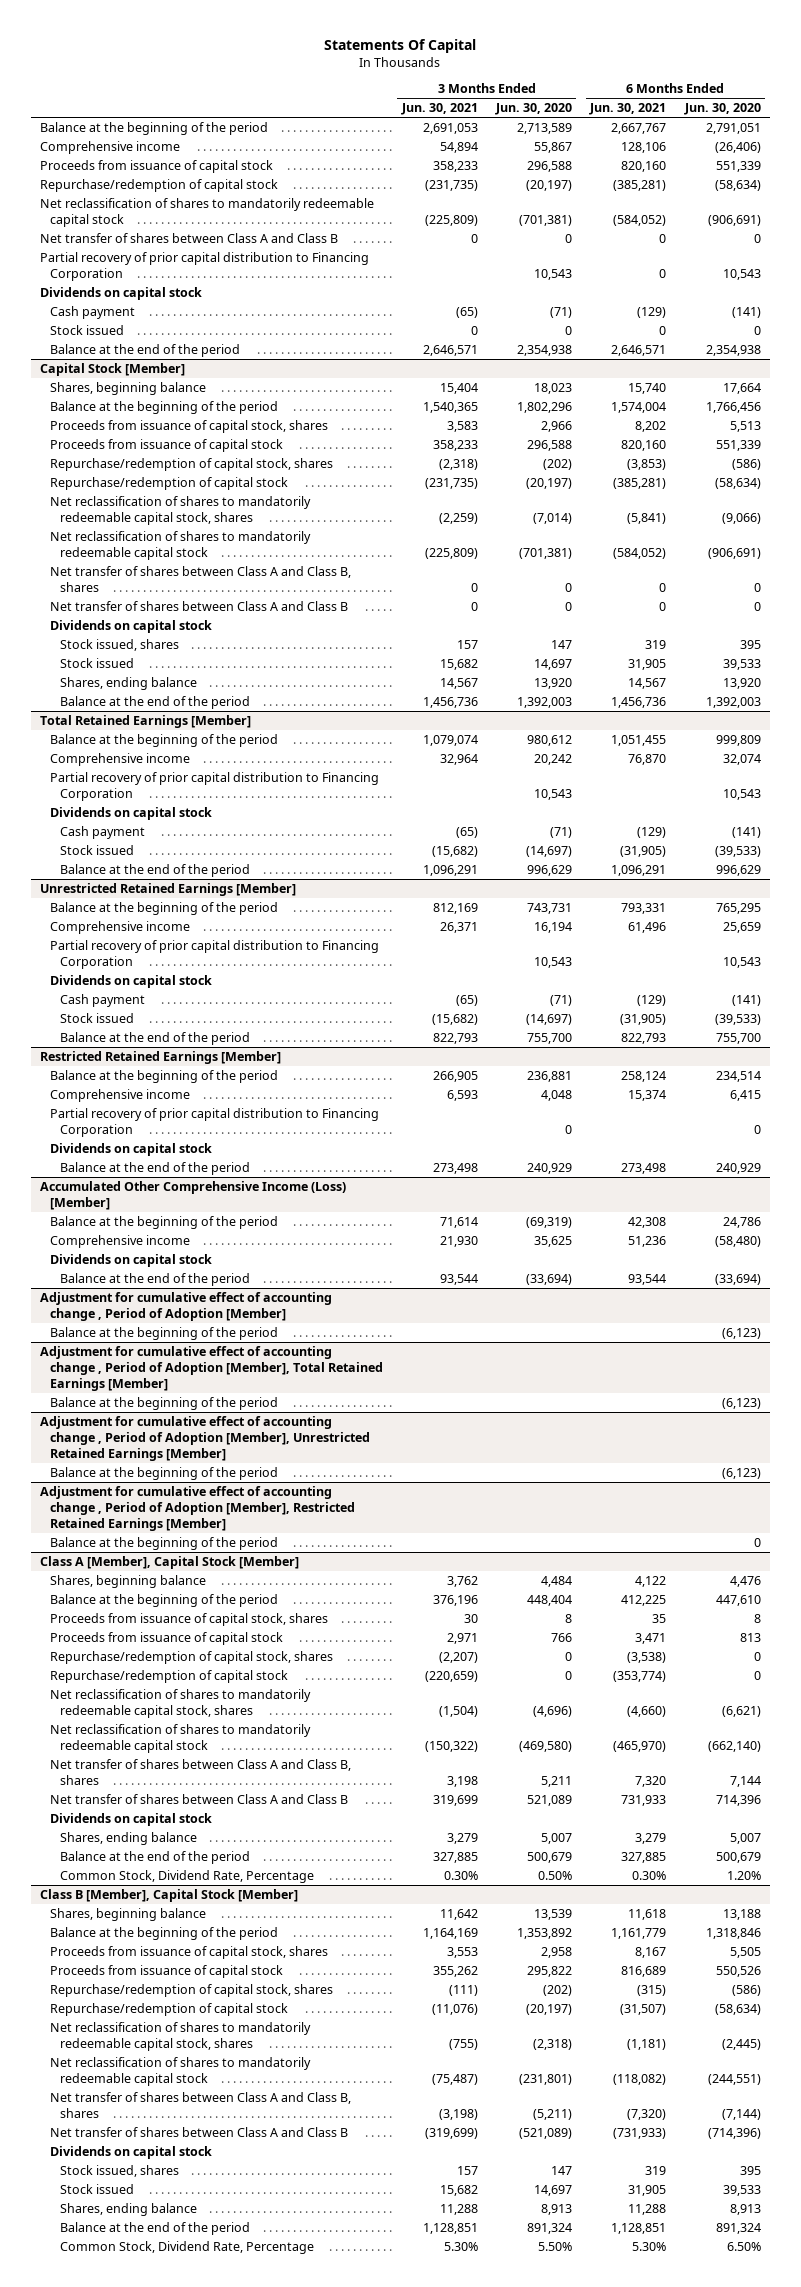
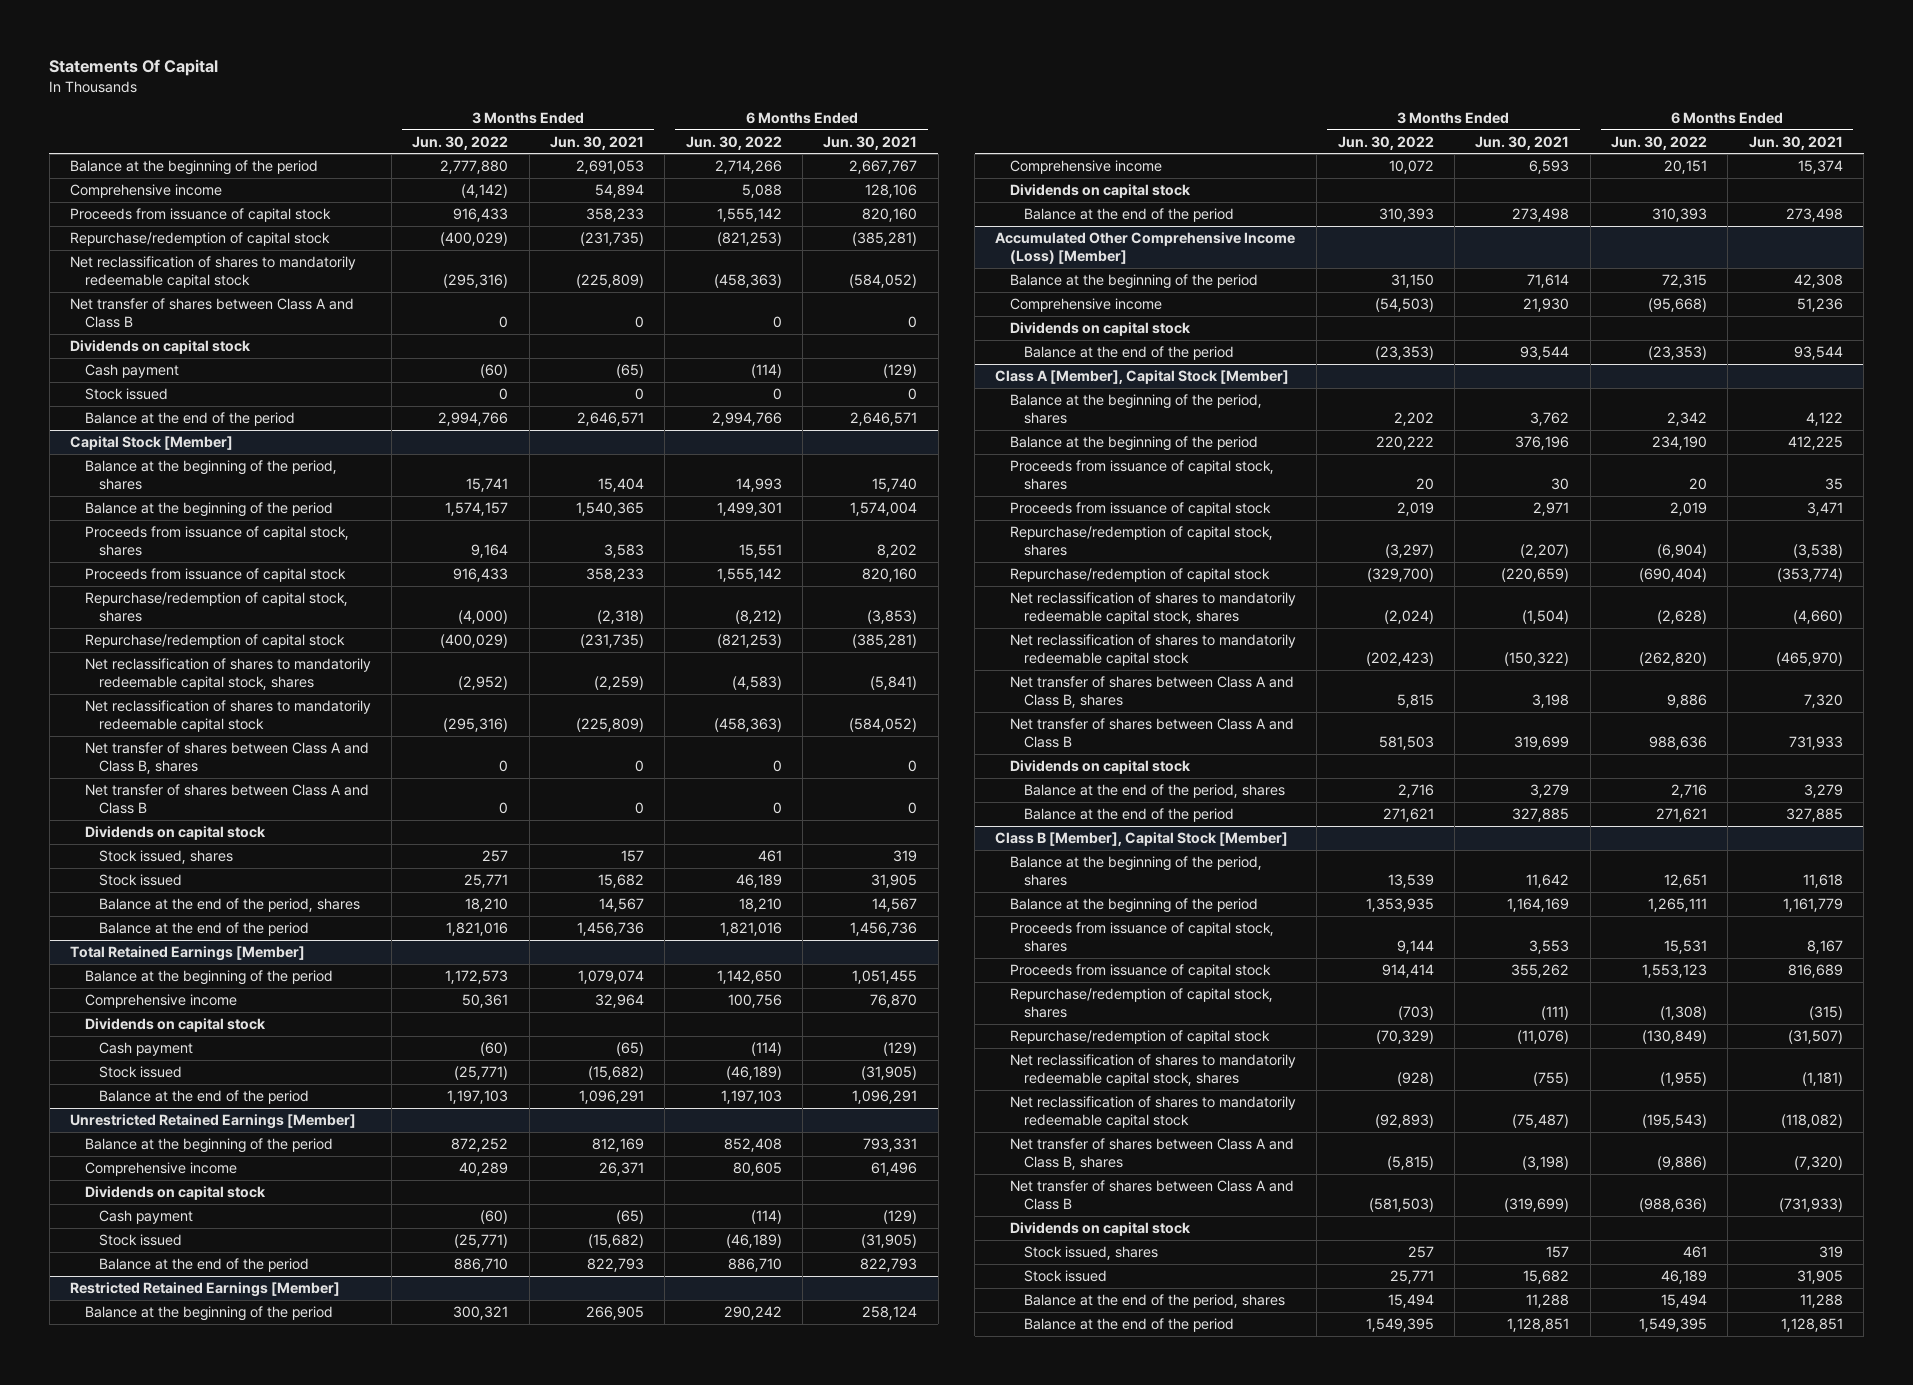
[494,103,572,116] Jun. 30, 2020 -> none
[683,103,761,116] Jun. 30, 2020 -> none
none -> [412,135,509,150] Jun. 30, 2022
none -> [685,135,782,150] Jun. 30, 2022
[40,251,370,281] Partial recovery of prior capital distribution to Financing Corporation -> none
[50,381,207,395] Shares, beginning balance -> [84,459,337,491] Balance at the beginning of the period, shares
[60,676,198,690] Shares, ending balance -> [98,897,360,912] Balance at the end of the period, shares
[50,771,380,801] Partial recovery of prior capital distribution to Financing Corporation -> none
[50,939,380,969] Partial recovery of prior capital distribution to Financing Corporation -> none
[50,1107,380,1137] Partial recovery of prior capital distribution to Financing Corporation -> none
[40,1291,333,1321] Adjustment for cumulative effect of accounting change , Period of Adoption [Member] -> none
[50,1326,279,1340] Balance at the beginning of the period -> none
[40,1345,384,1391] Adjustment for cumulative effect of accounting change , Period of Adoption [Member], Total Retained Earnings [Member] -> none
[50,1396,279,1410] Balance at the beginning of the period -> none
[40,1415,371,1461] Adjustment for cumulative effect of accounting change , Period of Adoption [Member], Unrestricted Retained Earnings [Member] -> none
[50,1466,279,1480] Balance at the beginning of the period -> none
[40,1485,356,1531] Adjustment for cumulative effect of accounting change , Period of Adoption [Member], Restricted Retained Earnings [Member] -> none
[50,1536,279,1550] Balance at the beginning of the period -> none
[50,1574,207,1588] Shares, beginning balance -> [1009,393,1262,425] Balance at the beginning of the period, shares
[60,1831,198,1845] Shares, ending balance -> [1024,783,1286,798] Balance at the end of the period, shares
[60,1869,315,1883] Common Stock, Dividend Rate, Percentage -> none
[50,1907,207,1921] Shares, beginning balance -> [1009,855,1262,887] Balance at the beginning of the period, shares
[60,2202,198,2216] Shares, ending balance -> [1024,1293,1286,1308] Balance at the end of the period, shares
[60,2240,315,2254] Common Stock, Dividend Rate, Percentage -> none

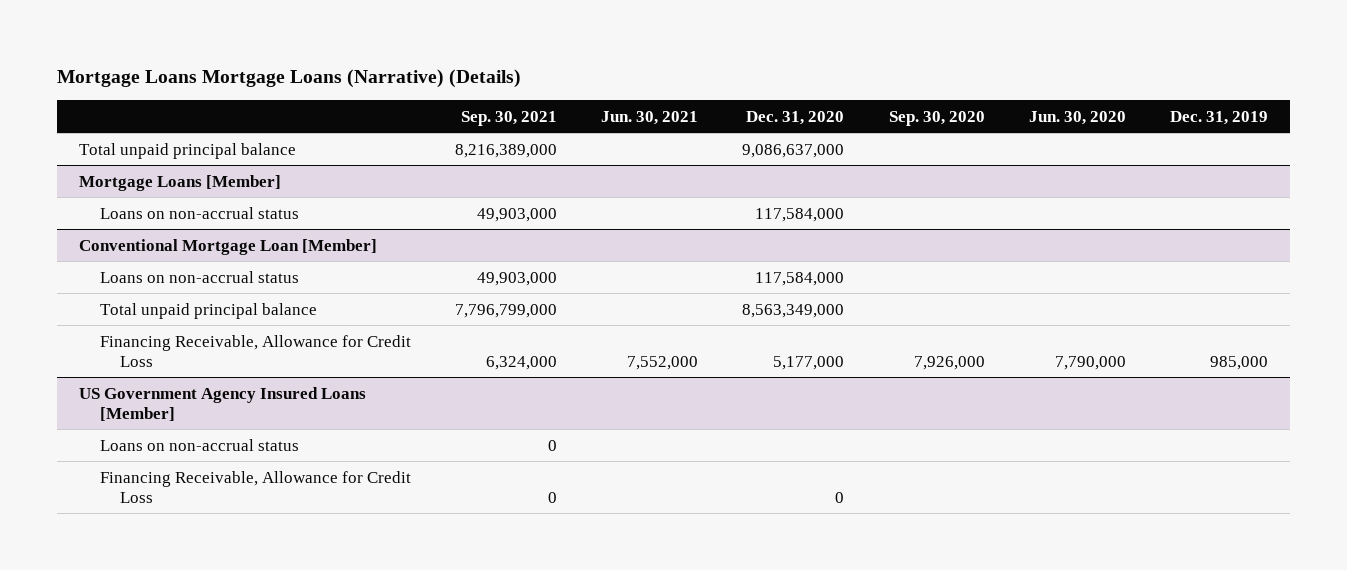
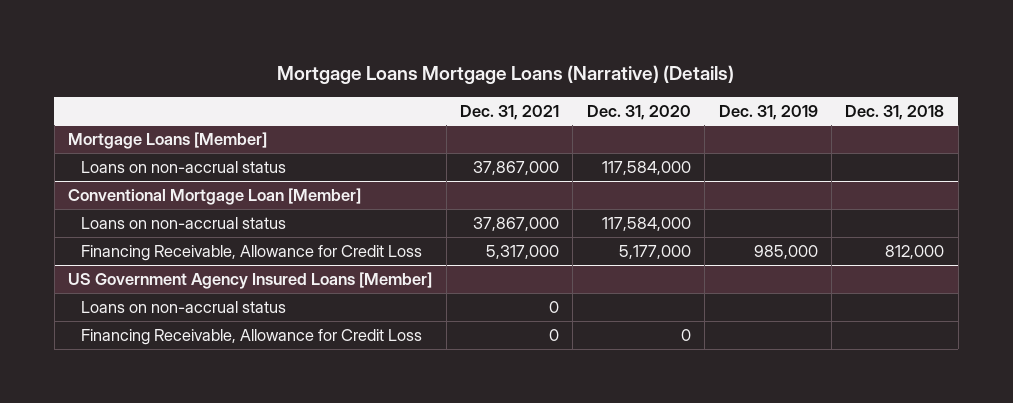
[460,110,557,126] Sep. 30, 2021 -> none
[601,110,699,125] Jun. 30, 2021 -> none
[888,110,985,126] Sep. 30, 2020 -> none
[1028,110,1126,125] Jun. 30, 2020 -> none
none -> [459,104,559,120] Dec. 31, 2021
none -> [845,104,945,120] Dec. 31, 2018
[79,142,297,159] Total unpaid principal balance -> none
[99,302,317,319] Total unpaid principal balance -> none

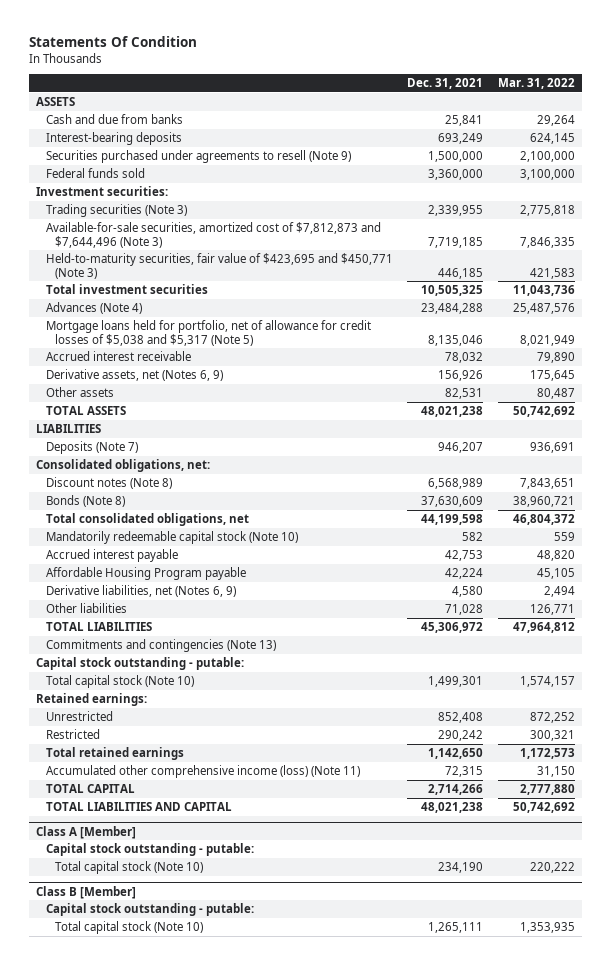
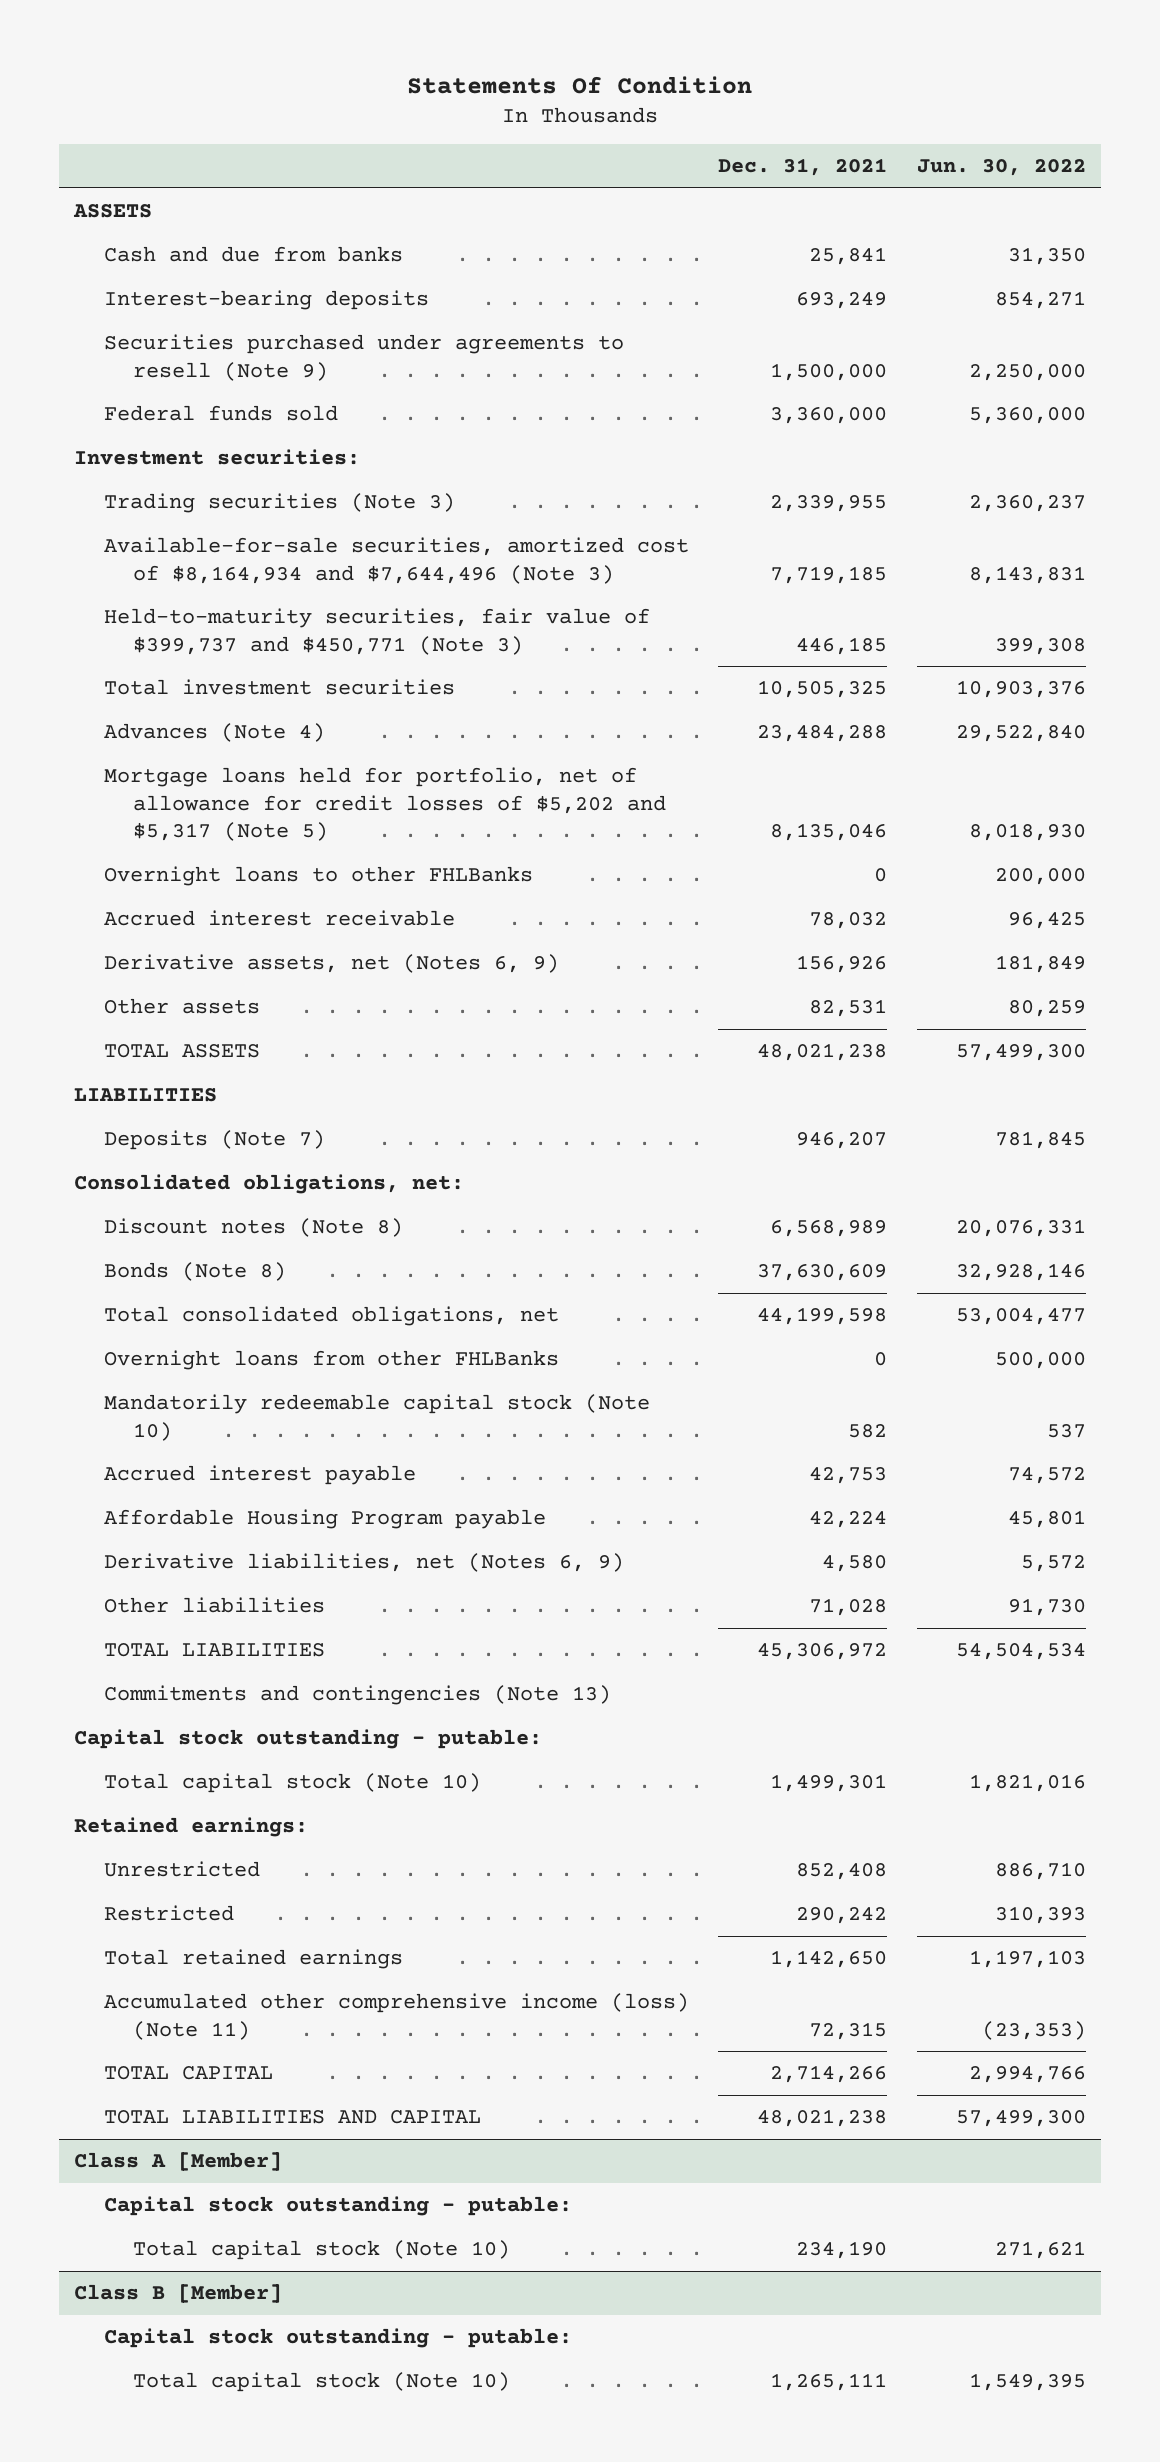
[497,78,575,90] Mar. 31, 2022 -> none
none -> [917,159,1087,177] Jun. 30, 2022
[45,221,381,248] Available-for-sale securities, amortized cost of $7,812,873 and $7,644,496 (Note 3) -> [103,537,689,584] Available-for-sale securities, amortized cost of $8,164,934 and $7,644,496 (Note 3)
[45,252,393,279] Held-to-maturity securities, fair value of $423,695 and $450,771 (Note 3) -> [103,608,650,655] Held-to-maturity securities, fair value of $399,737 and $450,771 (Note 3)
[45,319,371,346] Mortgage loans held for portfolio, net of allowance for credit losses of $5,038 and $5,317 (Note 5) -> [103,767,667,842] Mortgage loans held for portfolio, net of allowance for credit losses of $5,202 and $5,317 (Note 5)
none -> [103,866,533,887] Overnight loans to other FHLBanks
none -> [103,1350,559,1371] Overnight loans from other FHLBanks

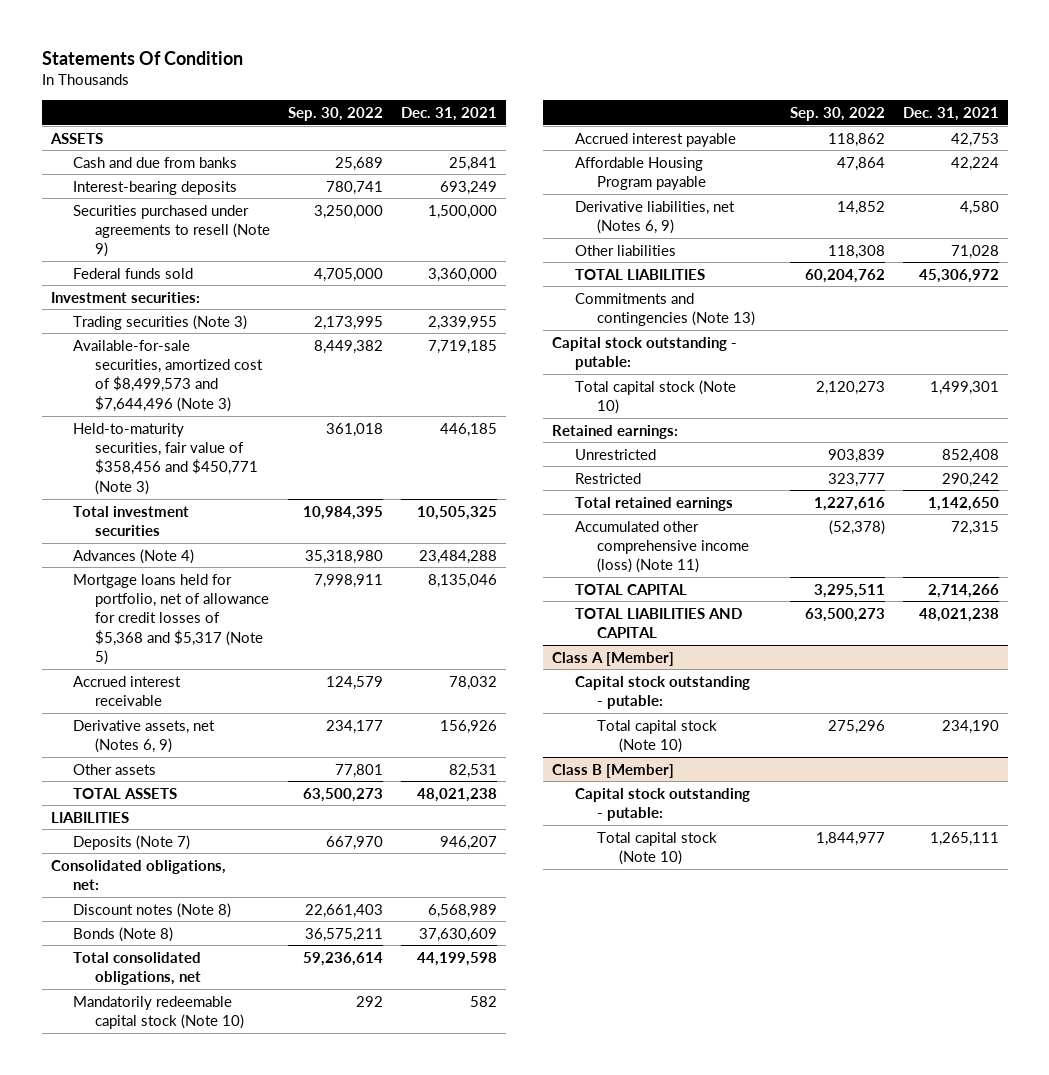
[917,159,1087,177] Jun. 30, 2022 -> none
none -> [287,106,383,121] Sep. 30, 2022
[103,537,689,584] Available-for-sale securities, amortized cost of $8,164,934 and $7,644,496 (Note 3) -> [72,339,263,412] Available-for-sale securities, amortized cost of $8,499,573 and $7,644,496 (Note 3)
[103,608,650,655] Held-to-maturity securities, fair value of $399,737 and $450,771 (Note 3) -> [72,422,258,495] Held-to-maturity securities, fair value of $358,456 and $450,771 (Note 3)
[103,866,533,887] Overnight loans to other FHLBanks -> none
[103,767,667,842] Mortgage loans held for portfolio, net of allowance for credit losses of $5,202 and $5,317 (Note 5) -> [72,573,269,666] Mortgage loans held for portfolio, net of allowance for credit losses of $5,368 and $5,317 (Note 5)
[103,1350,559,1371] Overnight loans from other FHLBanks -> none

